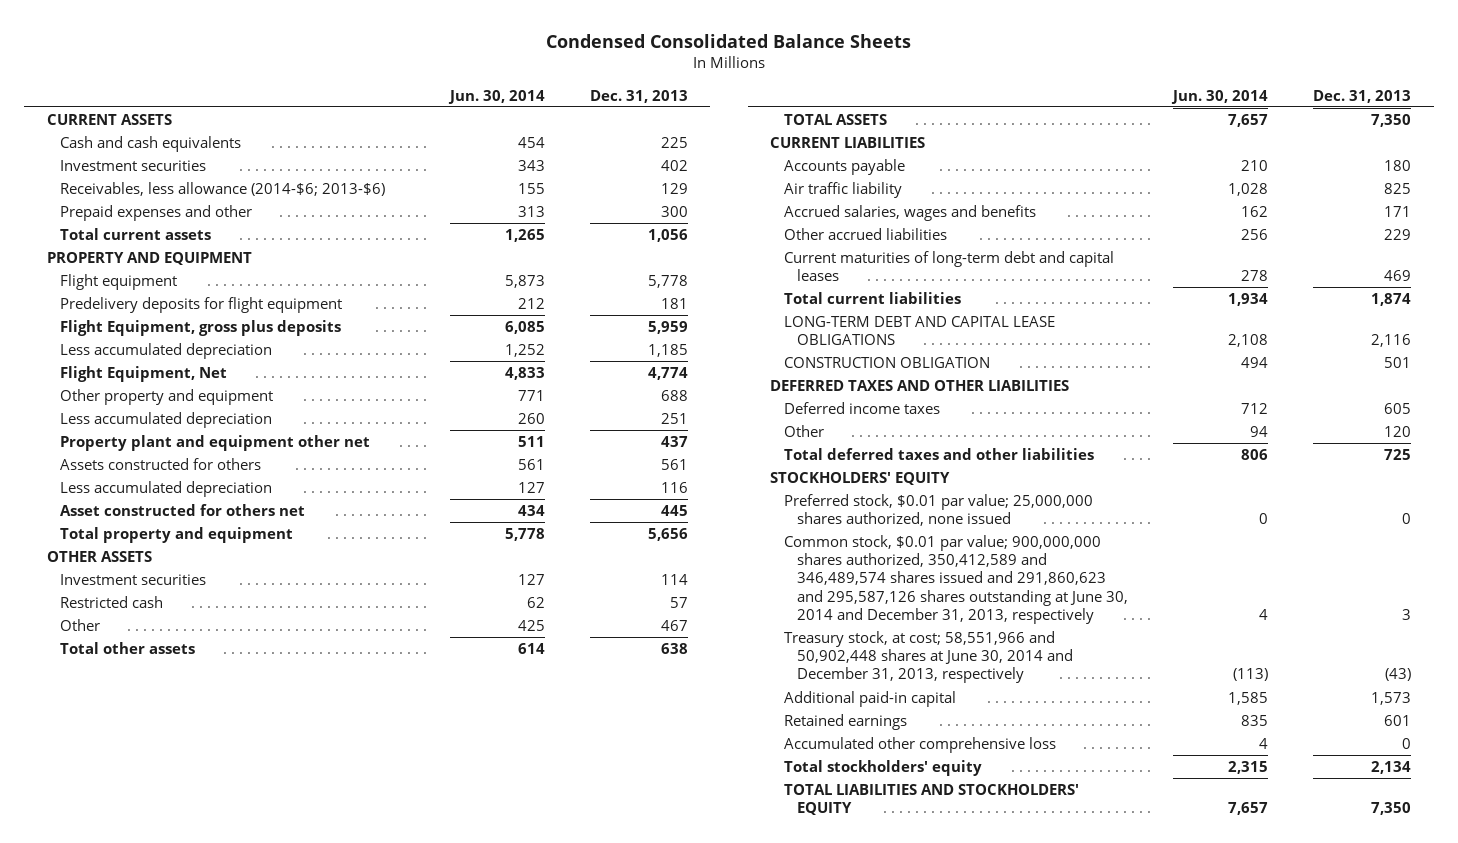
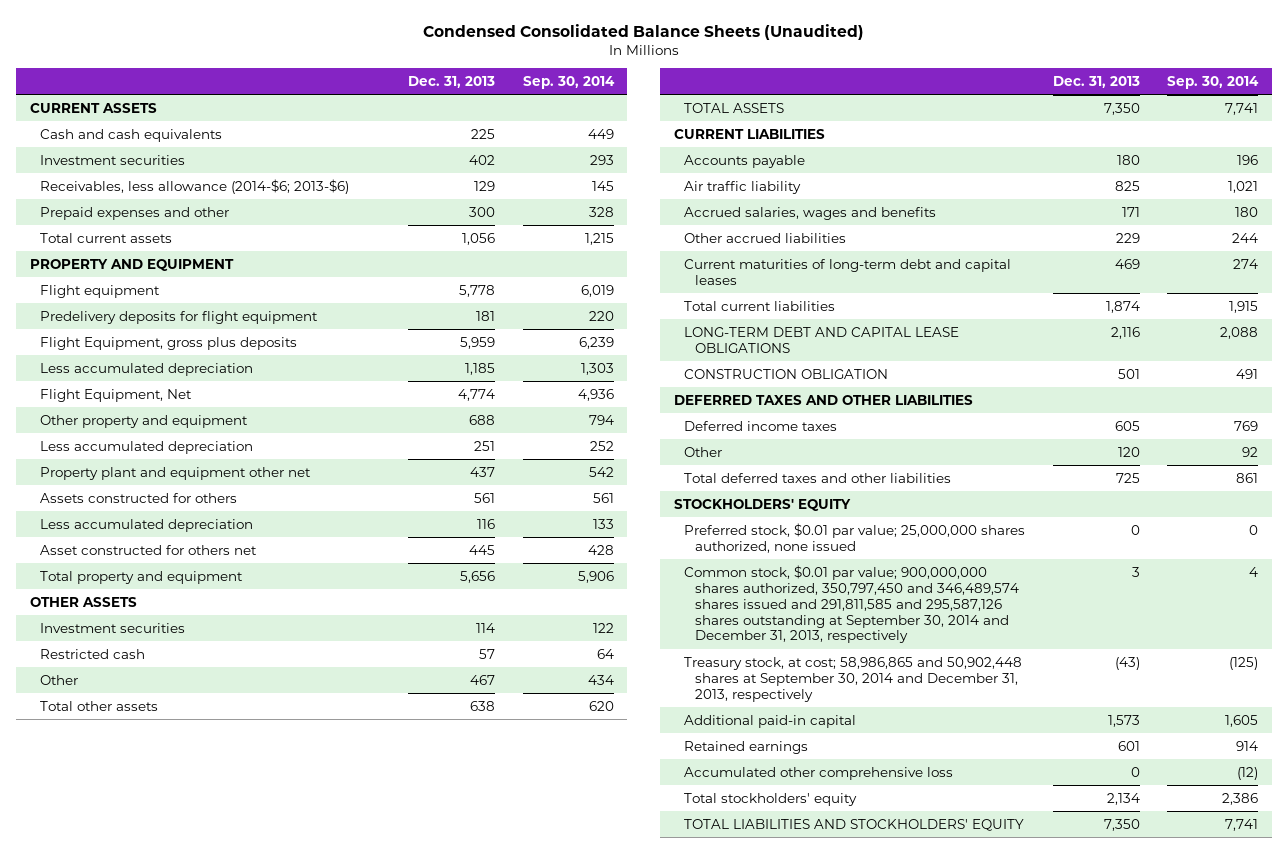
[545,33,911,48] Condensed Consolidated Balance Sheets -> [422,23,864,40] Condensed Consolidated Balance Sheets (Unaudited)
[447,89,545,104] Jun. 30, 2014 -> none
none -> [522,75,615,89] Sep. 30, 2014
[783,535,1129,624] Common stock, $0.01 par value; 900,000,000 shares authorized, 350,412,589 and 346,489,574 shares issued and 291,860,623 and 295,587,126 shares outstanding at June 30, 2014 and December 31, 2013, respectively -> [684,564,1019,644] Common stock, $0.01 par value; 900,000,000 shares authorized, 350,797,450 and 346,489,574 shares issued and 291,811,585 and 295,587,126 shares outstanding at September 30, 2014 and December 31, 2013, respectively
[783,631,1074,684] Treasury stock, at cost; 58,551,966 and 50,902,448 shares at June 30, 2014 and December 31, 2013, respectively -> [684,656,1023,702] Treasury stock, at cost; 58,986,865 and 50,902,448 shares at September 30, 2014 and December 31, 2013, respectively

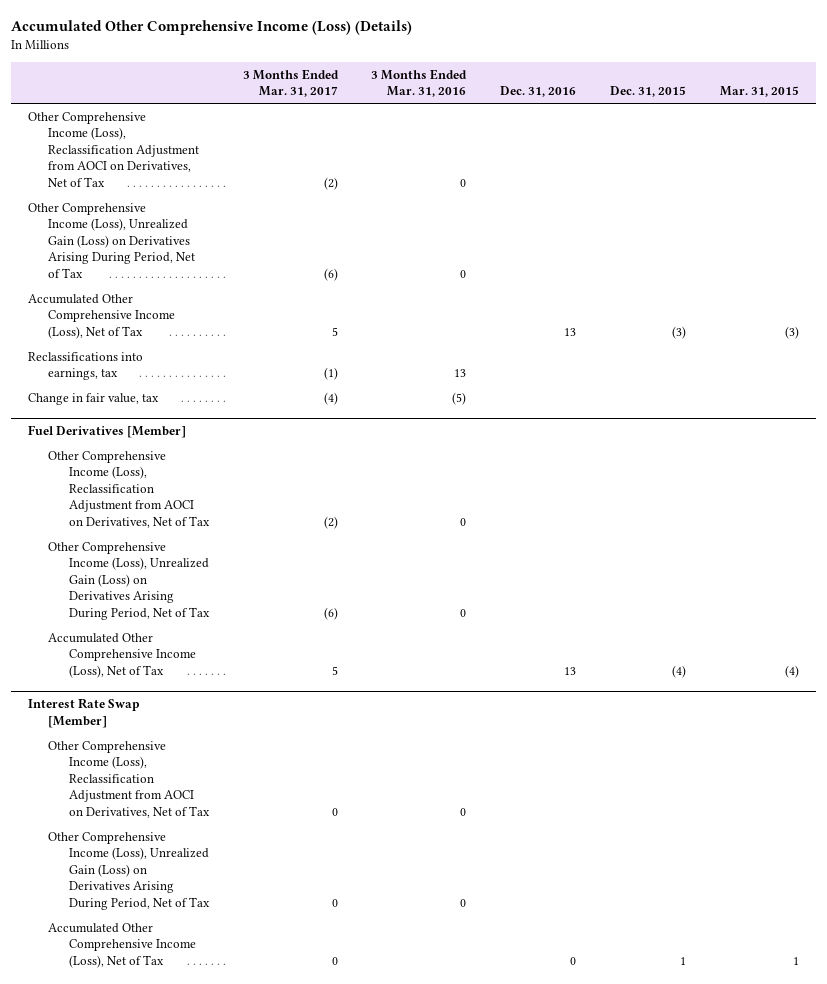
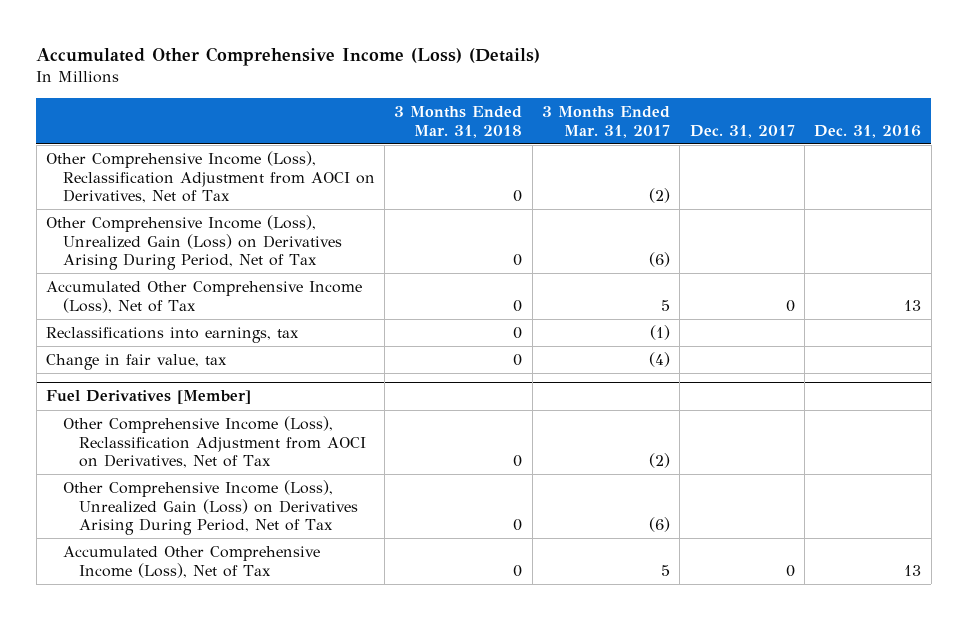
[371,68,468,98] 3 Months Ended Mar. 31, 2016 -> none
[610,86,687,98] Dec. 31, 2015 -> none
[719,86,799,98] Mar. 31, 2015 -> none
none -> [394,106,523,138] 3 Months Ended Mar. 31, 2018
none -> [689,124,795,138] Dec. 31, 2017
[27,697,140,728] Interest Rate Swap [Member] -> none
[48,740,210,818] Other Comprehensive Income (Loss), Reclassification Adjustment from AOCI on Derivatives, Net of Tax -> none
[48,831,210,910] Other Comprehensive Income (Loss), Unrealized Gain (Loss) on Derivatives Arising During Period, Net of Tax -> none
[48,922,196,968] Accumulated Other Comprehensive Income (Loss), Net of Tax -> none

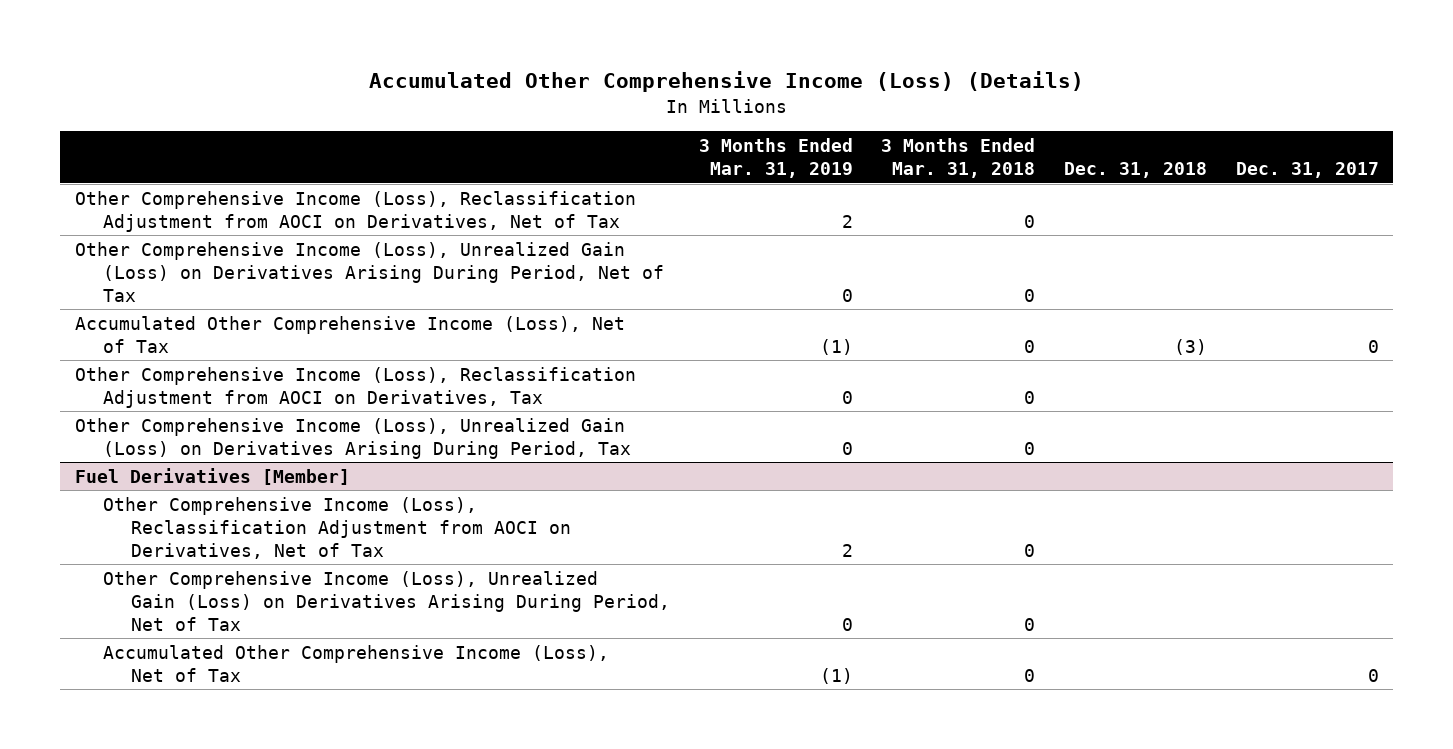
[542,106,671,138] 3 Months Ended Mar. 31, 2017 -> none
[814,124,922,138] Dec. 31, 2016 -> none
none -> [698,138,853,179] 3 Months Ended Mar. 31, 2019
none -> [1063,162,1207,179] Dec. 31, 2018
[46,327,300,344] Reclassifications into earnings, tax -> [74,366,636,408] Other Comprehensive Income (Loss), Reclassification Adjustment from AOCI on Derivatives, Tax
[46,354,228,371] Change in fair value, tax -> [74,417,631,459] Other Comprehensive Income (Loss), Unrealized Gain (Loss) on Derivatives Arising During Period, Tax

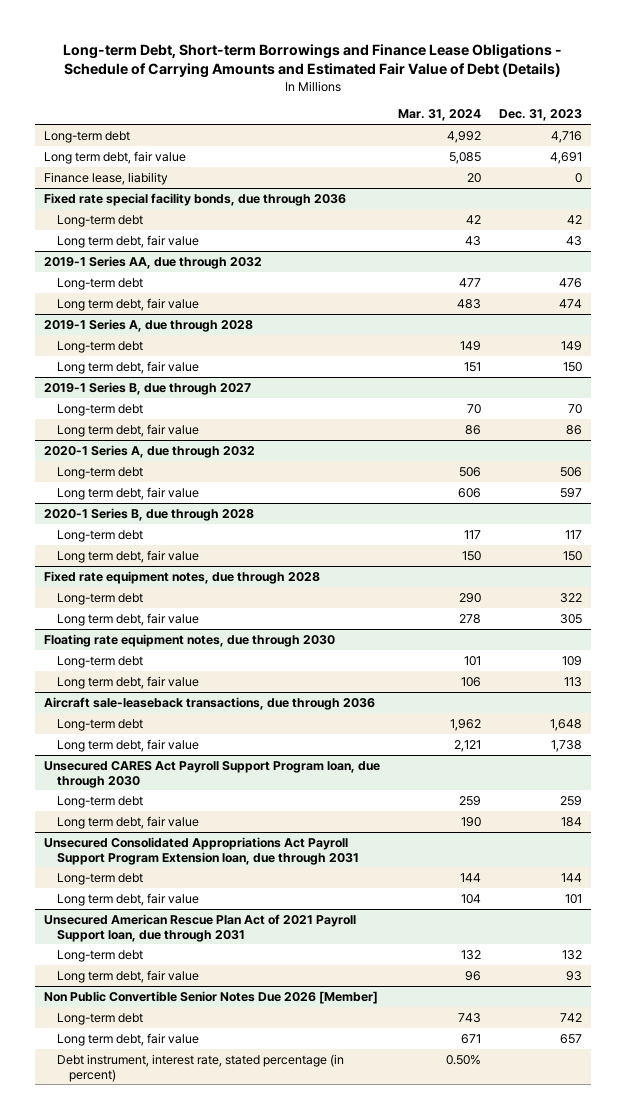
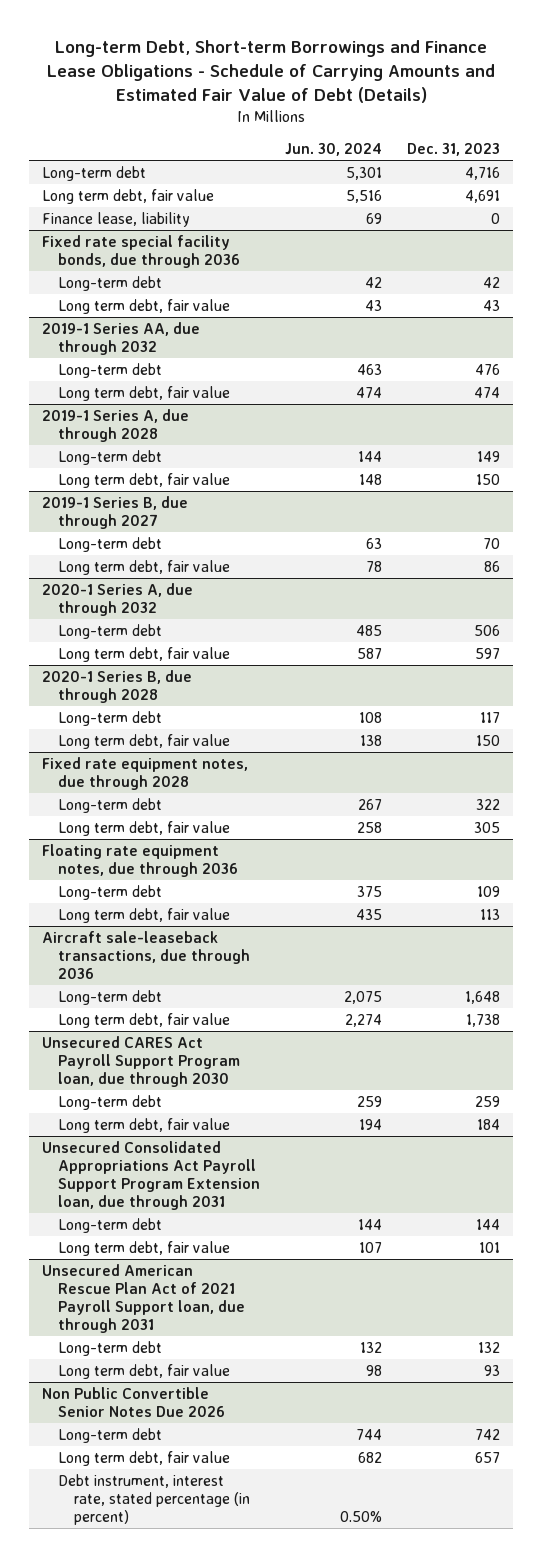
[397,109,481,122] Mar. 31, 2024 -> none
none -> [285,143,383,157] Jun. 30, 2024
[44,633,336,647] Floating rate equipment notes, due through 2030 -> [41,843,239,877] Floating rate equipment notes, due through 2036
[44,990,379,1004] Non Public Convertible Senior Notes Due 2026 [Member] -> [41,1386,226,1417] Non Public Convertible Senior Notes Due 2026

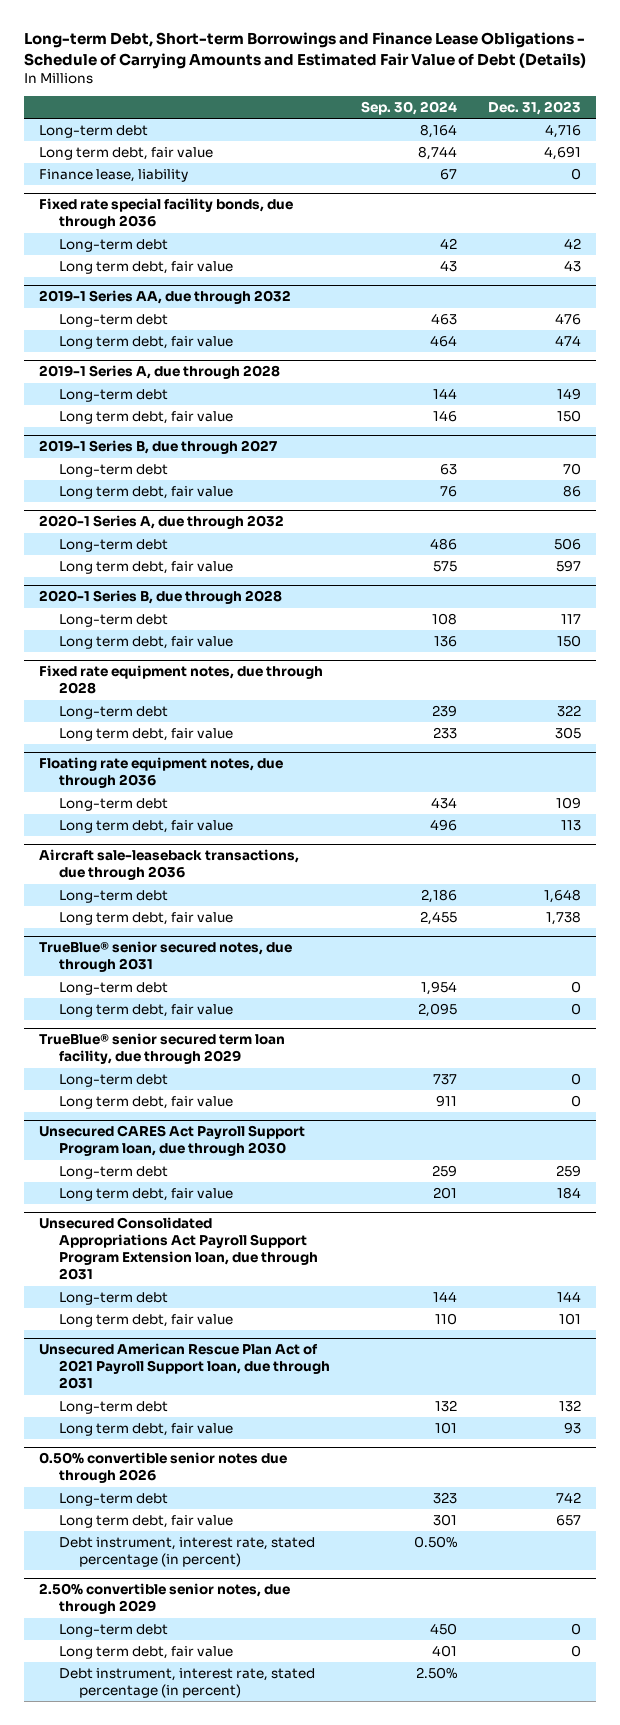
[285,143,383,157] Jun. 30, 2024 -> none
none -> [361,100,458,115] Sep. 30, 2024
none -> [39,941,293,973] TrueBlue® senior secured notes, due through 2031
none -> [59,981,169,995] Long-term debt
none -> [59,1003,234,1017] Long term debt, fair value
none -> [39,1033,286,1065] TrueBlue® senior secured term loan facility, due through 2029
none -> [59,1073,169,1087] Long-term debt
none -> [59,1095,234,1109] Long term debt, fair value
[41,1386,226,1417] Non Public Convertible Senior Notes Due 2026 -> [39,1452,288,1484] 0.50% convertible senior notes due through 2026
none -> [39,1583,291,1615] 2.50% convertible senior notes, due through 2029
none -> [59,1623,169,1637] Long-term debt
none -> [59,1645,234,1659] Long term debt, fair value
none -> [59,1667,316,1698] Debt instrument, interest rate, stated percentage (in percent)

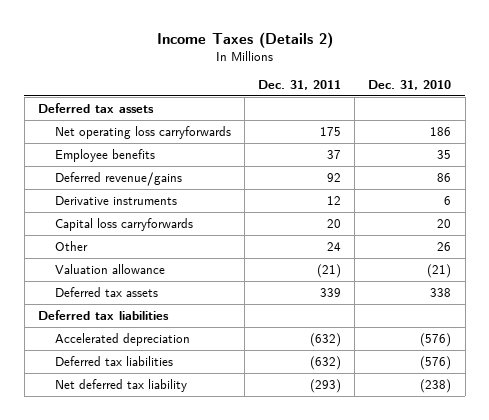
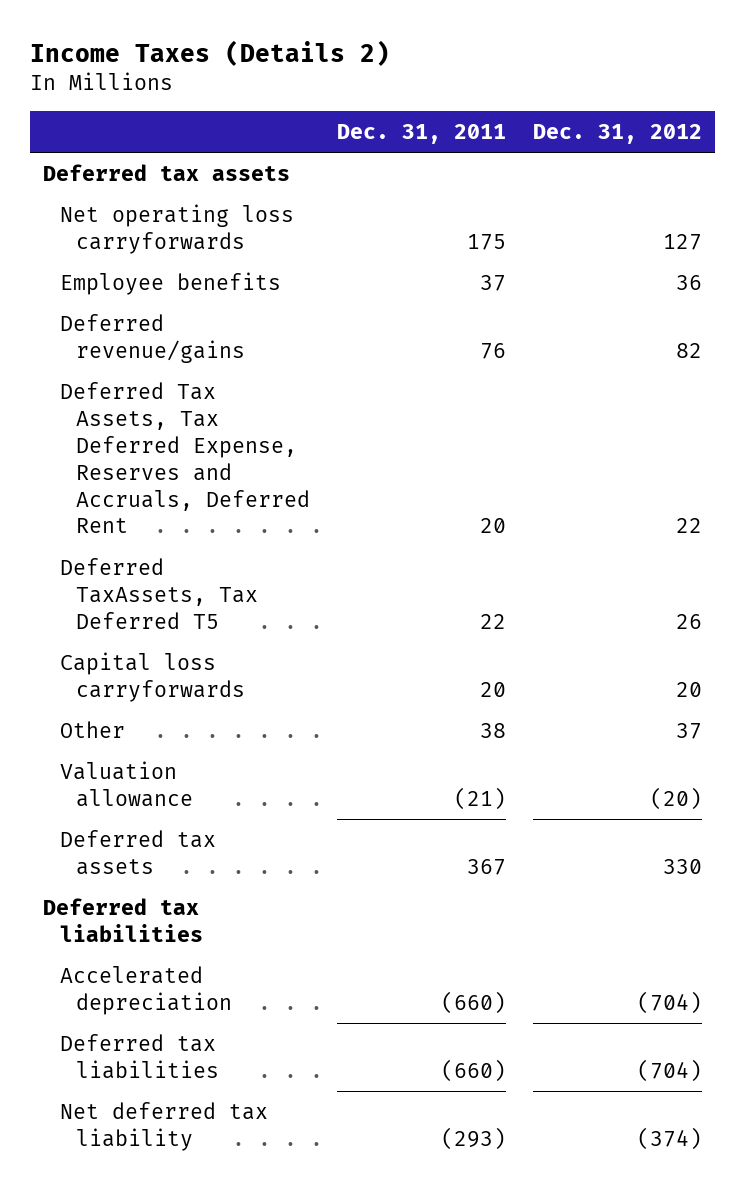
[368,79,452,90] Dec. 31, 2010 -> none
none -> [532,123,702,144] Dec. 31, 2012
[55,195,178,205] Derivative instruments -> none
[327,172,342,182] 92 -> [479,342,506,359] 76
none -> [59,381,311,534] Deferred Tax Assets, Tax Deferred Expense, Reserves and Accruals, Deferred Rent
none -> [59,557,259,629] Deferred TaxAssets, Tax Deferred T5
[327,241,342,251] 24 -> [479,722,506,738] 38
[320,287,342,297] 339 -> [466,858,506,875] 367
[310,332,342,347] (632) -> [440,990,506,1014] (660)
[310,355,342,370] (632) -> [440,1058,506,1082] (660)

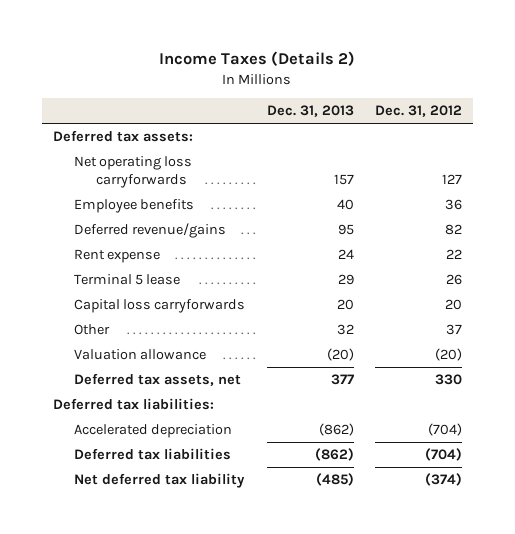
[336,123,506,144] Dec. 31, 2011 -> none
none -> [266,105,354,118] Dec. 31, 2013
[43,163,291,181] Deferred tax assets -> [52,130,193,143] Deferred tax assets:
[59,381,311,534] Deferred Tax Assets, Tax Deferred Expense, Reserves and Accruals, Deferred Rent -> [74,249,161,264] Rent expense
[59,557,259,629] Deferred TaxAssets, Tax Deferred T5 -> [74,274,181,286] Terminal 5 lease
[59,829,216,875] Deferred tax assets -> [74,373,242,387] Deferred tax assets, net
[43,897,203,942] Deferred tax liabilities -> [52,398,214,411] Deferred tax liabilities:

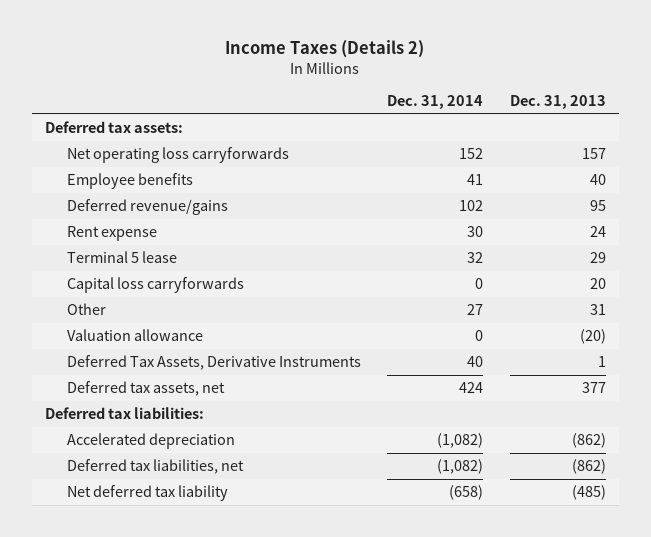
[374,105,462,118] Dec. 31, 2012 -> none
none -> [387,95,484,110] Dec. 31, 2014
[336,324,354,336] 32 -> [589,304,606,316] 31
none -> [66,355,361,371] Deferred Tax Assets, Derivative Instruments
[74,448,232,461] Deferred tax liabilities -> [66,459,244,475] Deferred tax liabilities, net

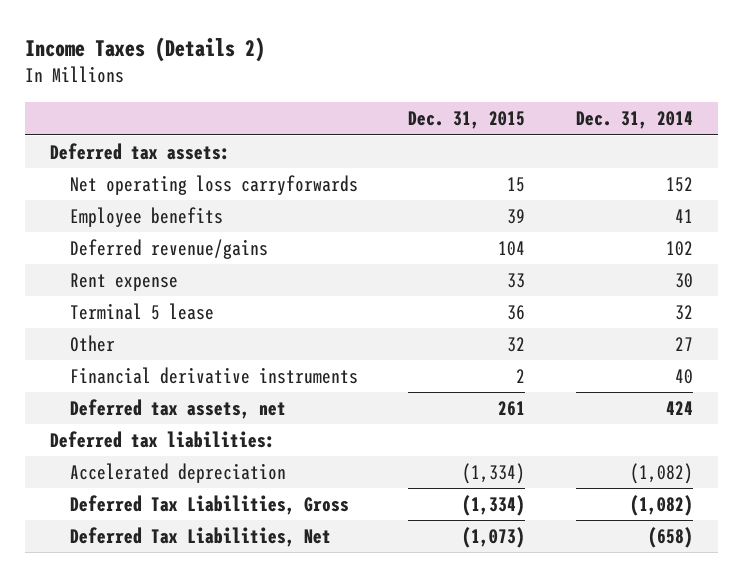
[509,95,606,110] Dec. 31, 2013 -> none
none -> [408,111,526,130] Dec. 31, 2015
[66,277,244,294] Capital loss carryforwards -> none
[66,329,203,342] Valuation allowance -> none
[66,355,361,371] Deferred Tax Assets, Derivative Instruments -> [69,367,358,385] Financial derivative instruments
[66,485,228,502] Net deferred tax liability -> none
none -> [69,495,349,516] Deferred Tax Liabilities, Gross
[66,459,244,475] Deferred tax liabilities, net -> [69,527,331,548] Deferred Tax Liabilities, Net
[437,459,484,475] (1,082) -> [647,527,693,549] (658)

